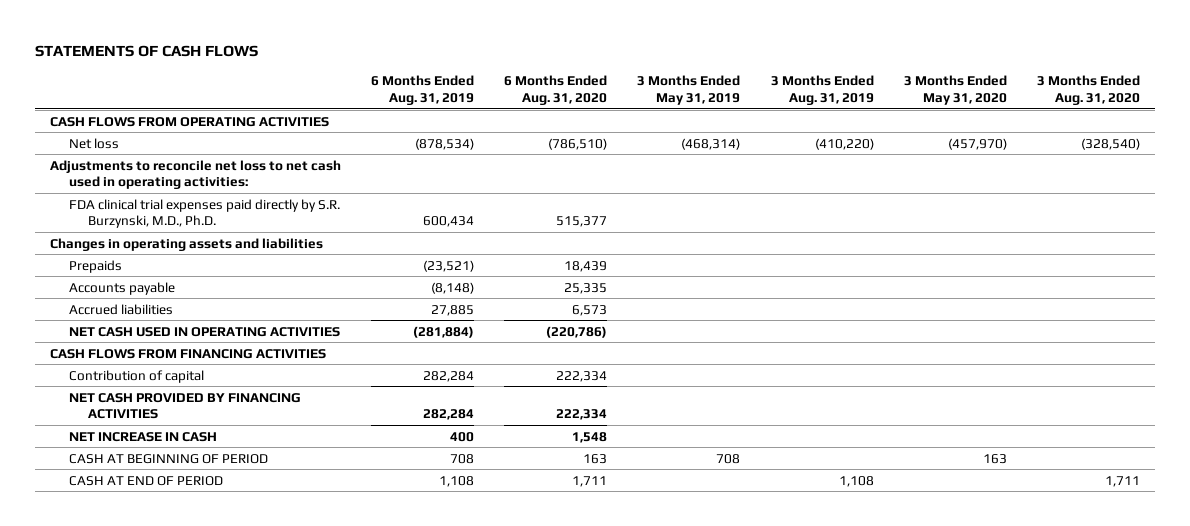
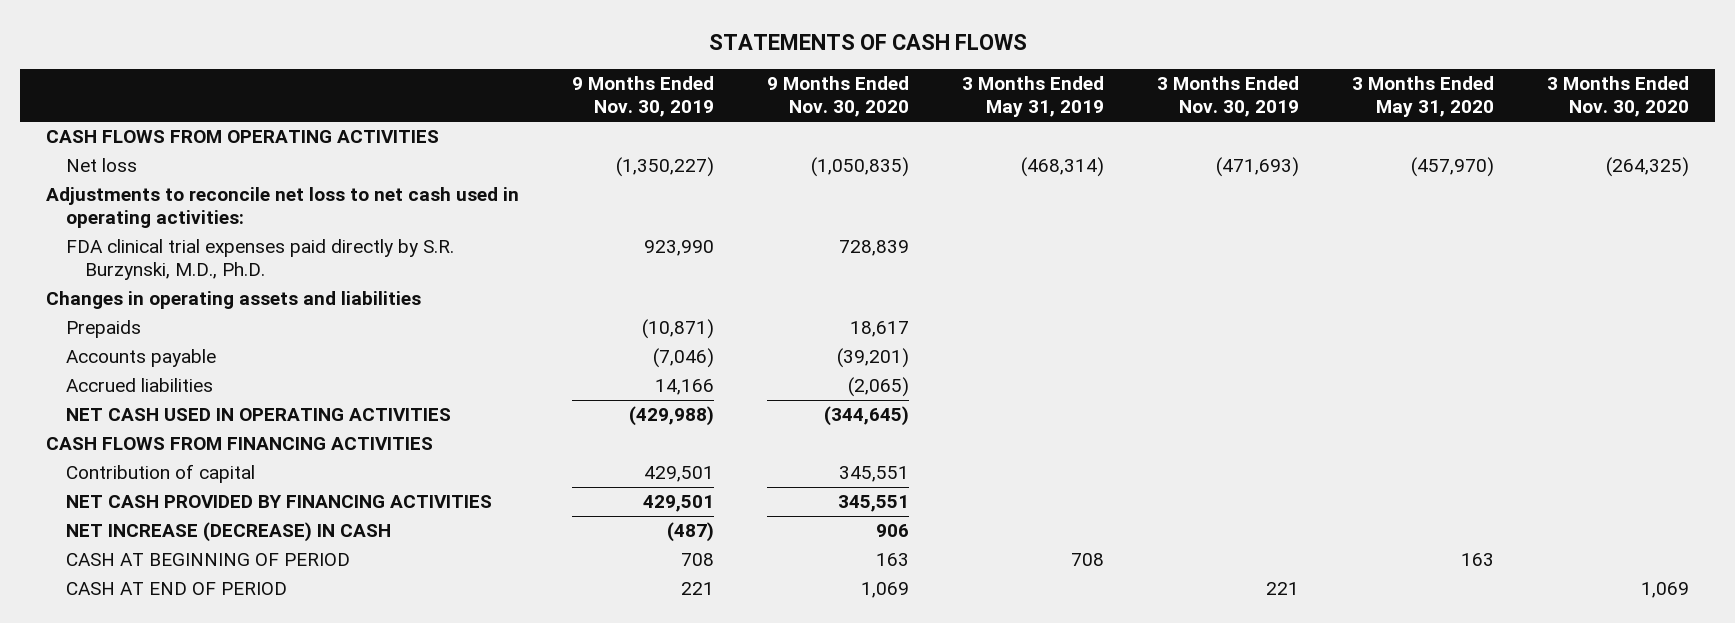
[371,75,475,105] 6 Months Ended Aug. 31, 2019 -> none
[504,75,608,105] 6 Months Ended Aug. 31, 2020 -> none
[770,75,874,105] 3 Months Ended Aug. 31, 2019 -> none
[1036,75,1140,105] 3 Months Ended Aug. 31, 2020 -> none
none -> [572,76,715,118] 9 Months Ended Nov. 30, 2019
none -> [767,76,910,118] 9 Months Ended Nov. 30, 2020
none -> [1157,76,1300,118] 3 Months Ended Nov. 30, 2019
none -> [1546,76,1689,118] 3 Months Ended Nov. 30, 2020
[69,431,218,442] NET INCREASE IN CASH -> [65,522,391,543] NET INCREASE (DECREASE) IN CASH

